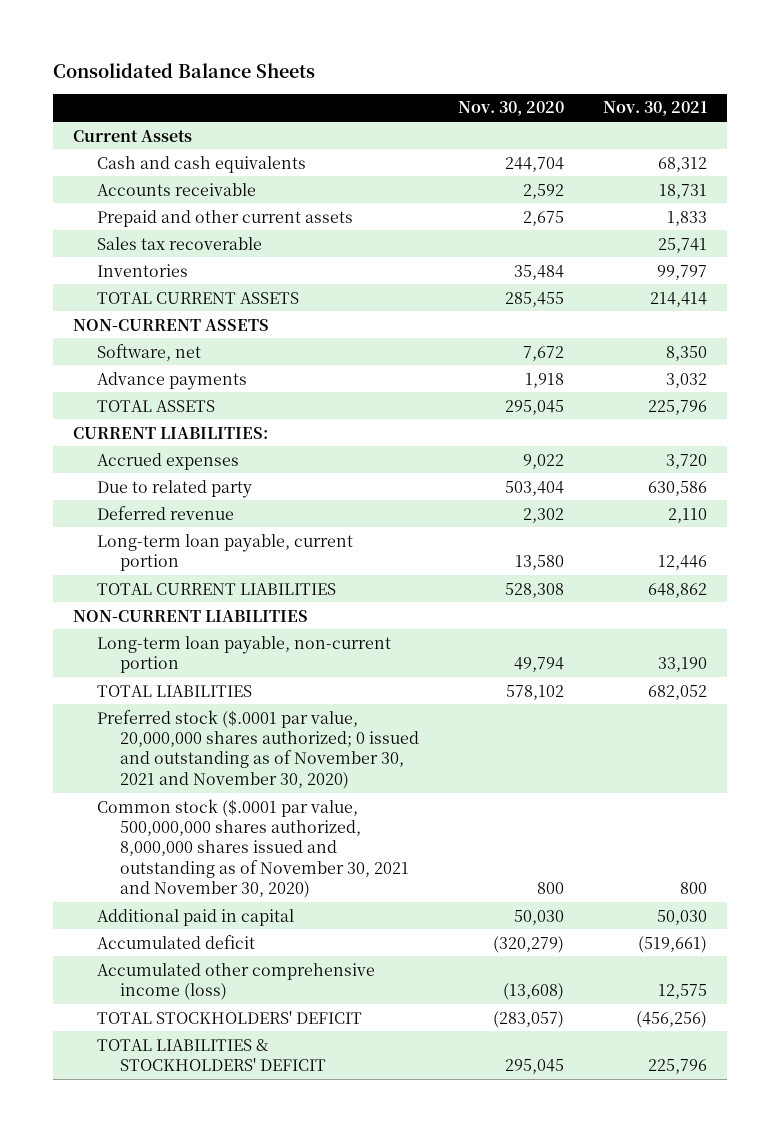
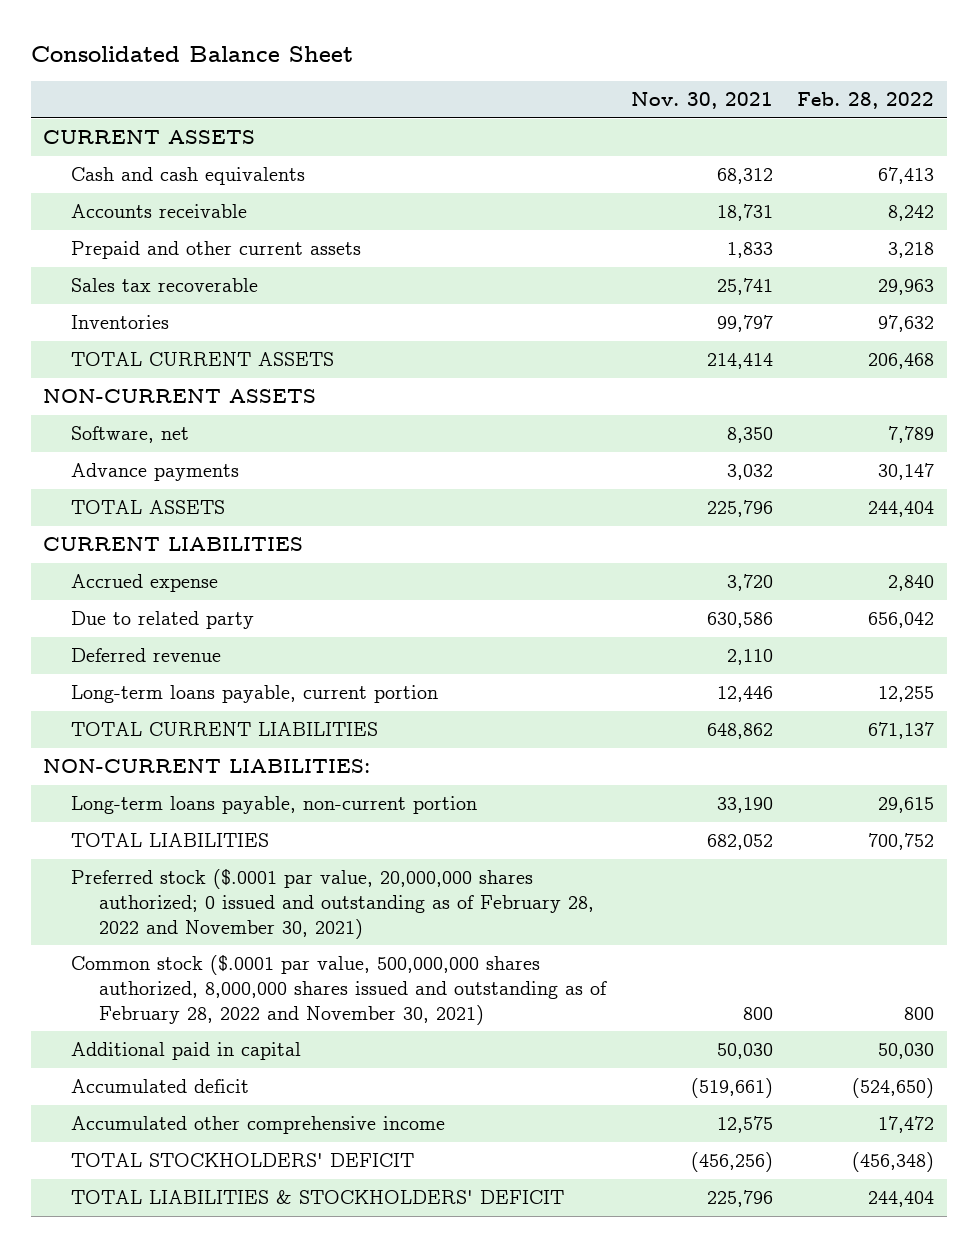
[53,62,316,78] Consolidated Balance Sheets -> [31,45,354,62] Consolidated Balance Sheet
[458,101,565,117] Nov. 30, 2020 -> none
none -> [797,92,935,110] Feb. 28, 2022
[72,129,192,142] Current Assets -> [43,130,256,145] CURRENT ASSETS
[72,426,268,439] CURRENT LIABILITIES: -> [43,537,304,552] CURRENT LIABILITIES
[96,452,239,470] Accrued expenses -> [71,574,219,593] Accrued expense
[96,533,353,572] Long-term loan payable, current portion -> [71,685,439,704] Long-term loans payable, current portion
[72,609,308,622] NON-CURRENT LIABILITIES -> [43,759,371,774] NON-CURRENT LIABILITIES:
[96,635,391,674] Long-term loan payable, non-current portion -> [71,796,478,815] Long-term loans payable, non-current portion
[96,709,420,789] Preferred stock ($.0001 par value, 20,000,000 shares authorized; 0 issued and outstanding as of November 30, 2021 and November 30, 2020) -> [71,869,595,939] Preferred stock ($.0001 par value, 20,000,000 shares authorized; 0 issued and outstanding as of February 28, 2022 and November 30, 2021)
[96,798,410,899] Common stock ($.0001 par value, 500,000,000 shares authorized, 8,000,000 shares issued and outstanding as of November 30, 2021 and November 30, 2020) -> [71,955,608,1025] Common stock ($.0001 par value, 500,000,000 shares authorized, 8,000,000 shares issued and outstanding as of February 28, 2022 and November 30, 2021)
[96,962,375,1001] Accumulated other comprehensive income (loss) -> [71,1116,446,1135] Accumulated other comprehensive income

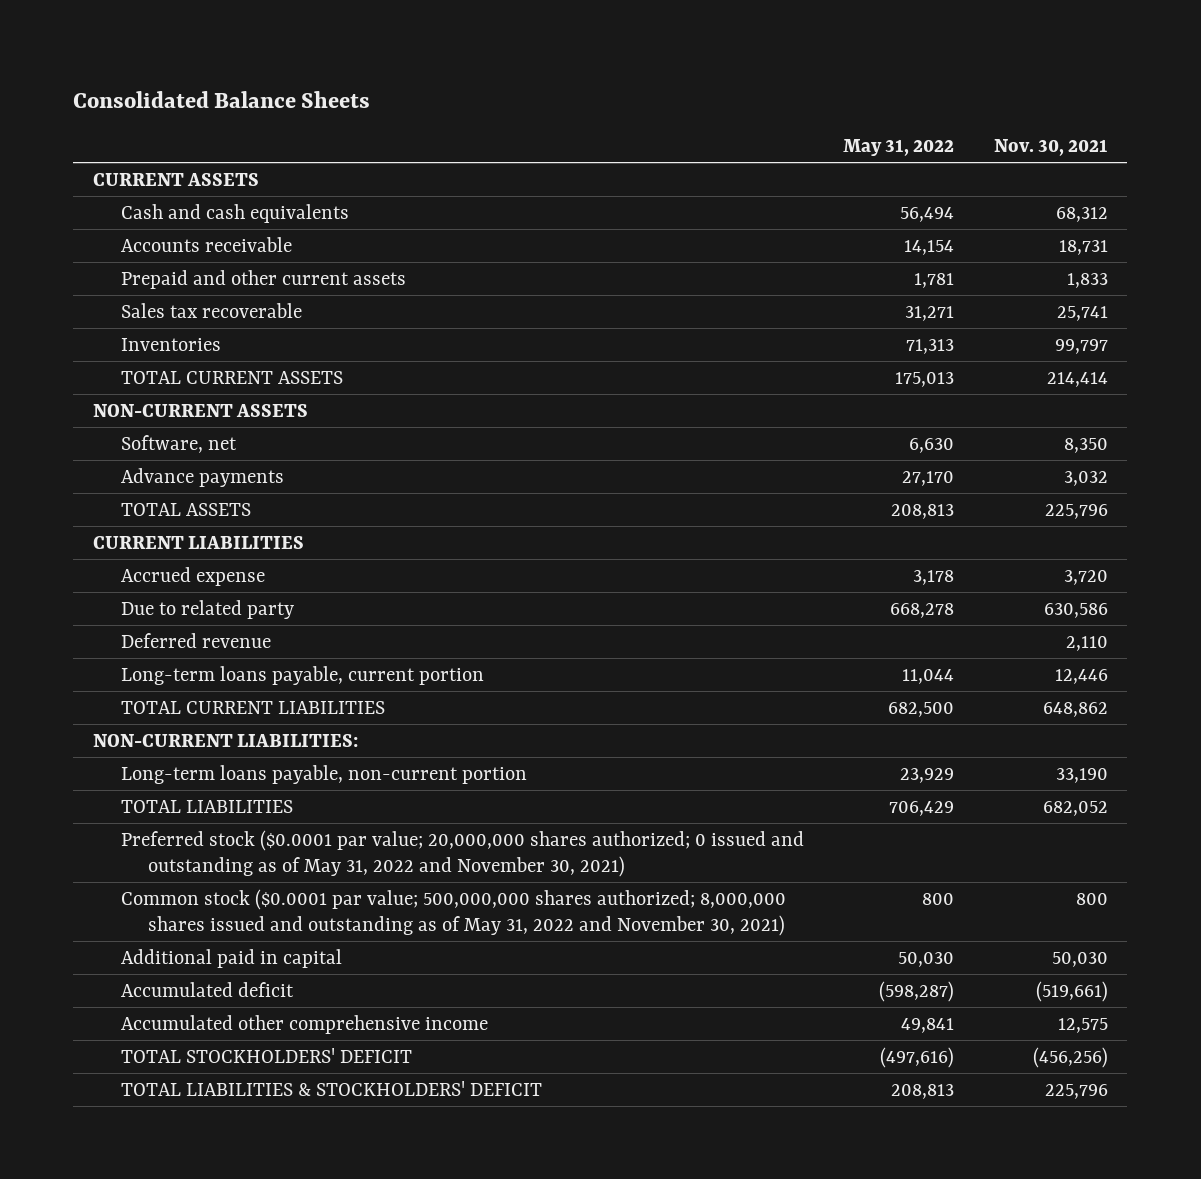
[31,45,354,62] Consolidated Balance Sheet -> [73,90,371,108] Consolidated Balance Sheets
[797,92,935,110] Feb. 28, 2022 -> none
none -> [843,139,955,157] May 31, 2022
[71,869,595,939] Preferred stock ($.0001 par value, 20,000,000 shares authorized; 0 issued and outstanding as of February 28, 2022 and November 30, 2021) -> [120,829,804,878] Preferred stock ($0.0001 par value; 20,000,000 shares authorized; 0 issued and outstanding as of May 31, 2022 and November 30, 2021)
[71,955,608,1025] Common stock ($.0001 par value, 500,000,000 shares authorized, 8,000,000 shares issued and outstanding as of February 28, 2022 and November 30, 2021) -> [120,888,786,937] Common stock ($0.0001 par value; 500,000,000 shares authorized; 8,000,000 shares issued and outstanding as of May 31, 2022 and November 30, 2021)

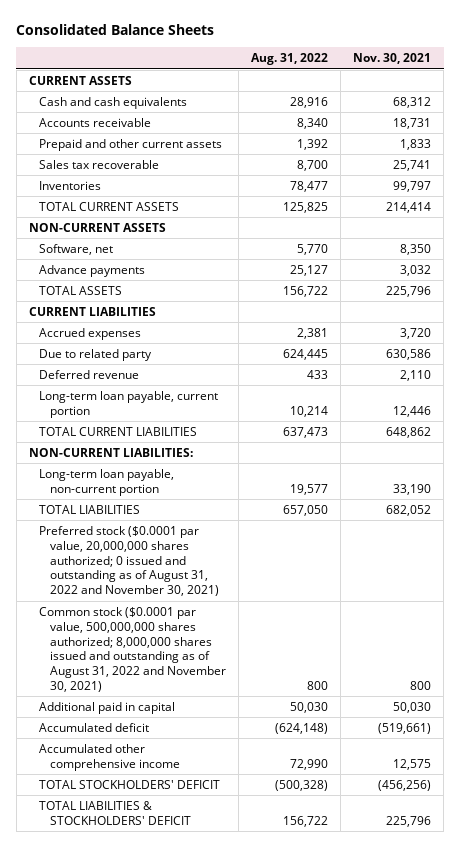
[843,139,955,157] May 31, 2022 -> none
none -> [250,53,328,66] Aug. 31, 2022
[120,566,265,586] Accrued expense -> [39,327,142,340] Accrued expenses
[120,665,484,685] Long-term loans payable, current portion -> [39,390,219,418] Long-term loan payable, current portion
[120,764,527,784] Long-term loans payable, non-current portion -> [39,468,175,496] Long-term loan payable, non-current portion
[120,829,804,878] Preferred stock ($0.0001 par value; 20,000,000 shares authorized; 0 issued and outstanding as of May 31, 2022 and November 30, 2021) -> [39,525,219,597] Preferred stock ($0.0001 par value, 20,000,000 shares authorized; 0 issued and outstanding as of August 31, 2022 and November 30, 2021)
[120,888,786,937] Common stock ($0.0001 par value; 500,000,000 shares authorized; 8,000,000 shares issued and outstanding as of May 31, 2022 and November 30, 2021) -> [39,606,226,692] Common stock ($0.0001 par value, 500,000,000 shares authorized; 8,000,000 shares issued and outstanding as of August 31, 2022 and November 30, 2021)

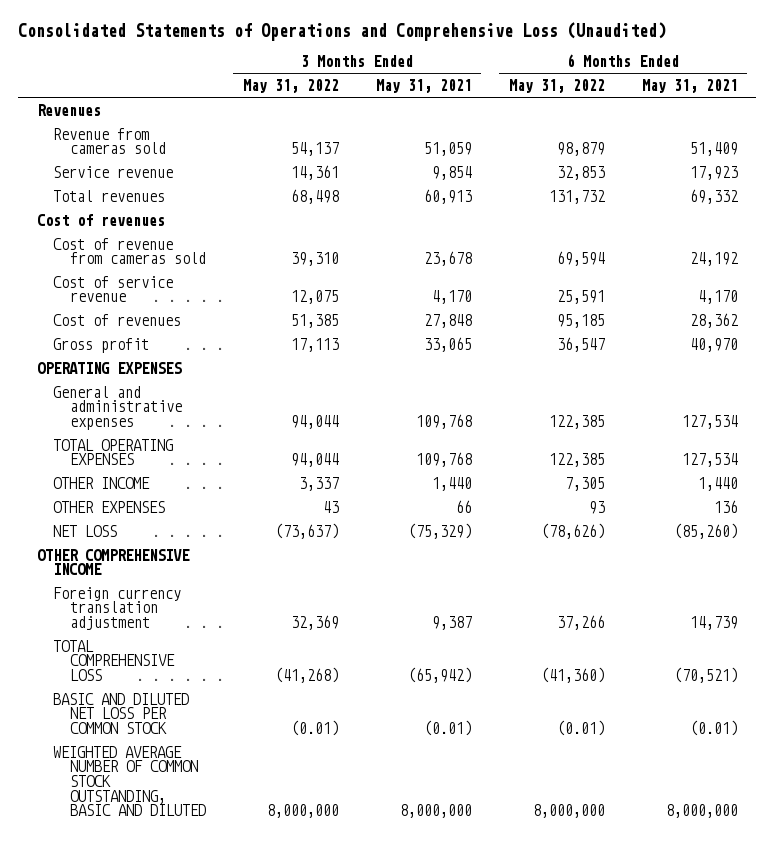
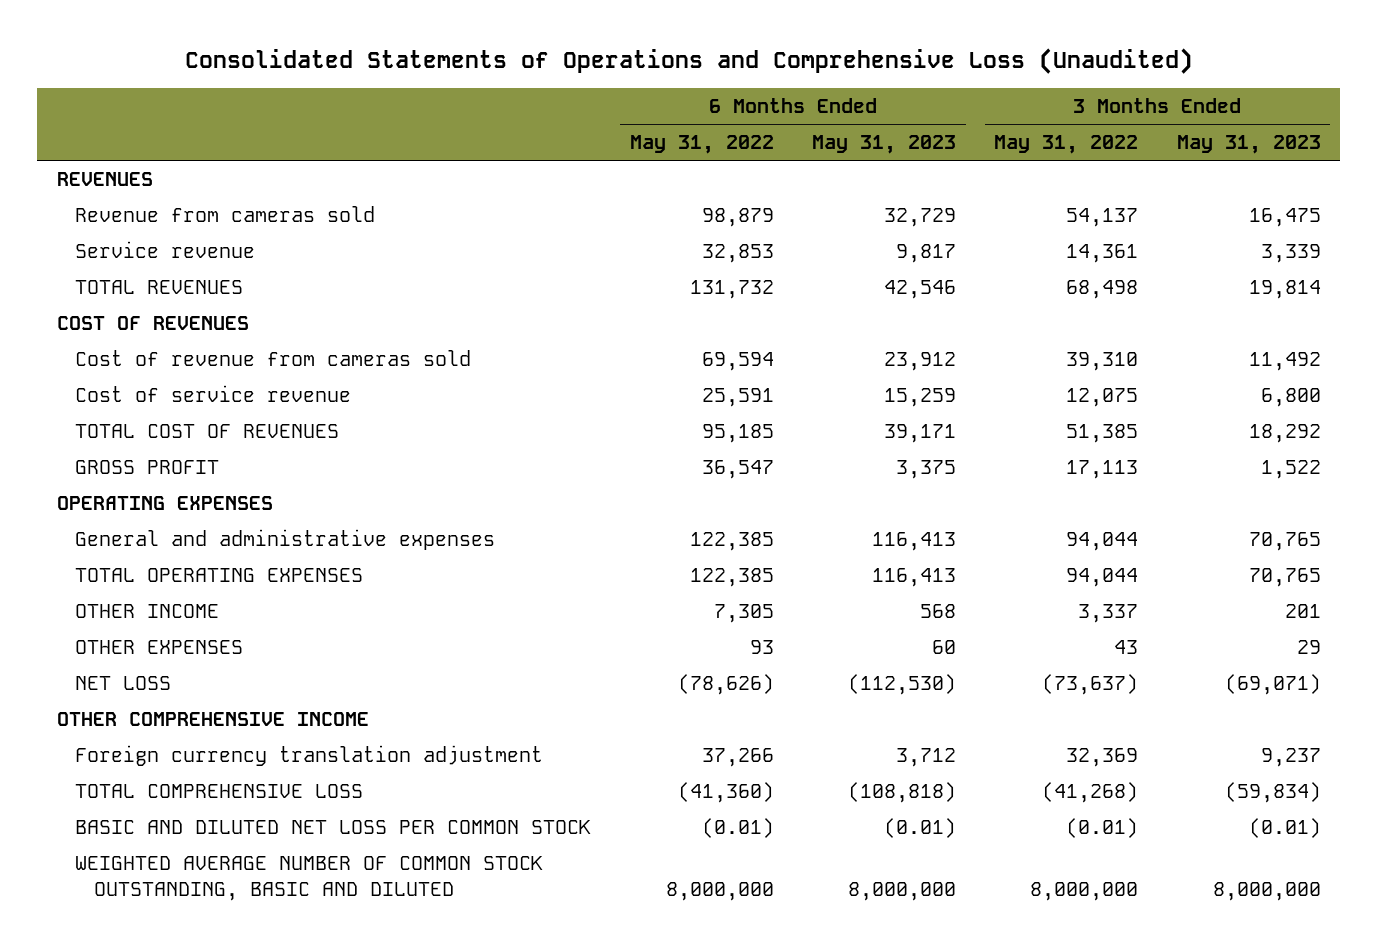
[375,78,472,93] May 31, 2021 -> none
[641,78,738,93] May 31, 2021 -> none
none -> [811,135,956,155] May 31, 2023
none -> [1176,135,1321,155] May 31, 2023
[36,103,101,116] Revenues -> [56,172,153,187] REVENUES
[53,189,166,202] Total revenues -> [75,280,244,295] TOTAL REVENUES
[36,213,165,226] Cost of revenues -> [56,316,249,331] COST OF REVENUES
[53,313,182,326] Cost of revenues -> [75,424,340,439] TOTAL COST OF REVENUES
[53,337,150,353] Gross profit -> [75,460,220,475] GROSS PROFIT

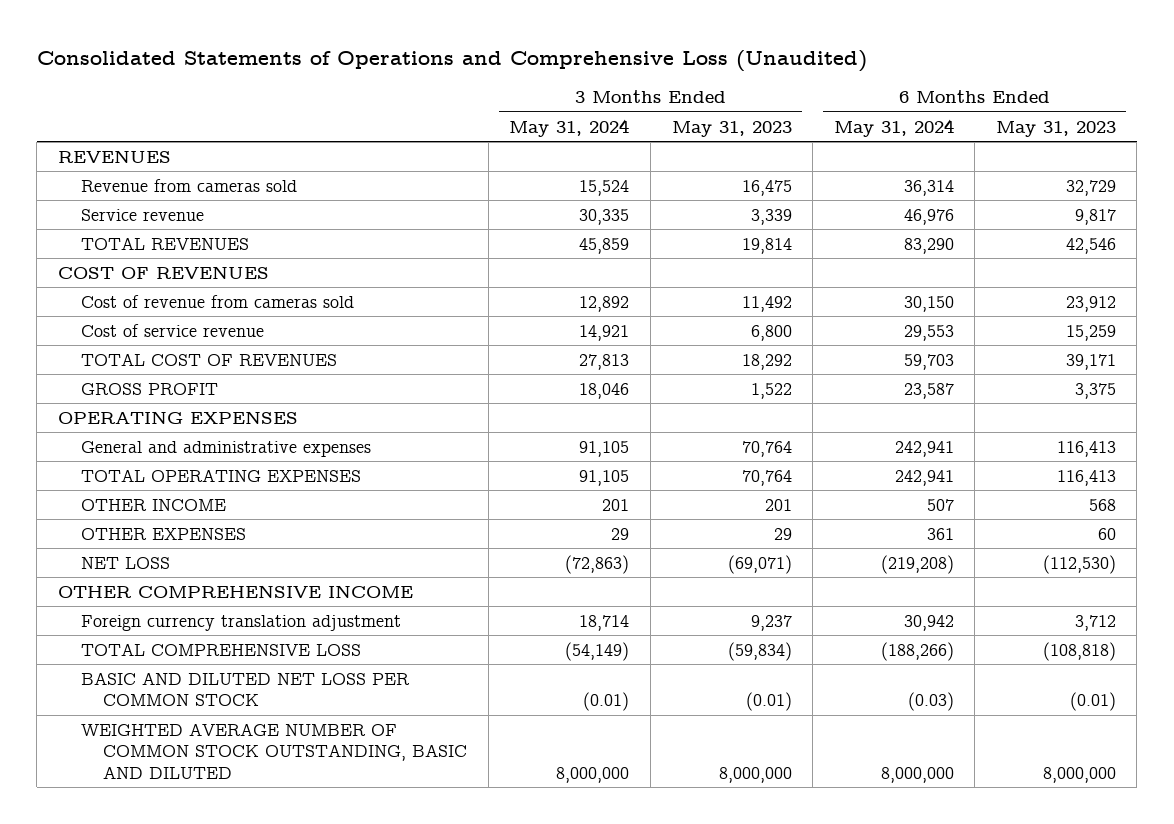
[629,135,774,155] May 31, 2022 -> none
[994,135,1139,155] May 31, 2022 -> none
none -> [509,118,630,137] May 31, 2024
none -> [833,118,954,137] May 31, 2024
[1248,532,1321,552] 70,765 -> [741,440,792,457] 70,764
[1248,568,1321,588] 70,765 -> [741,469,792,486] 70,764

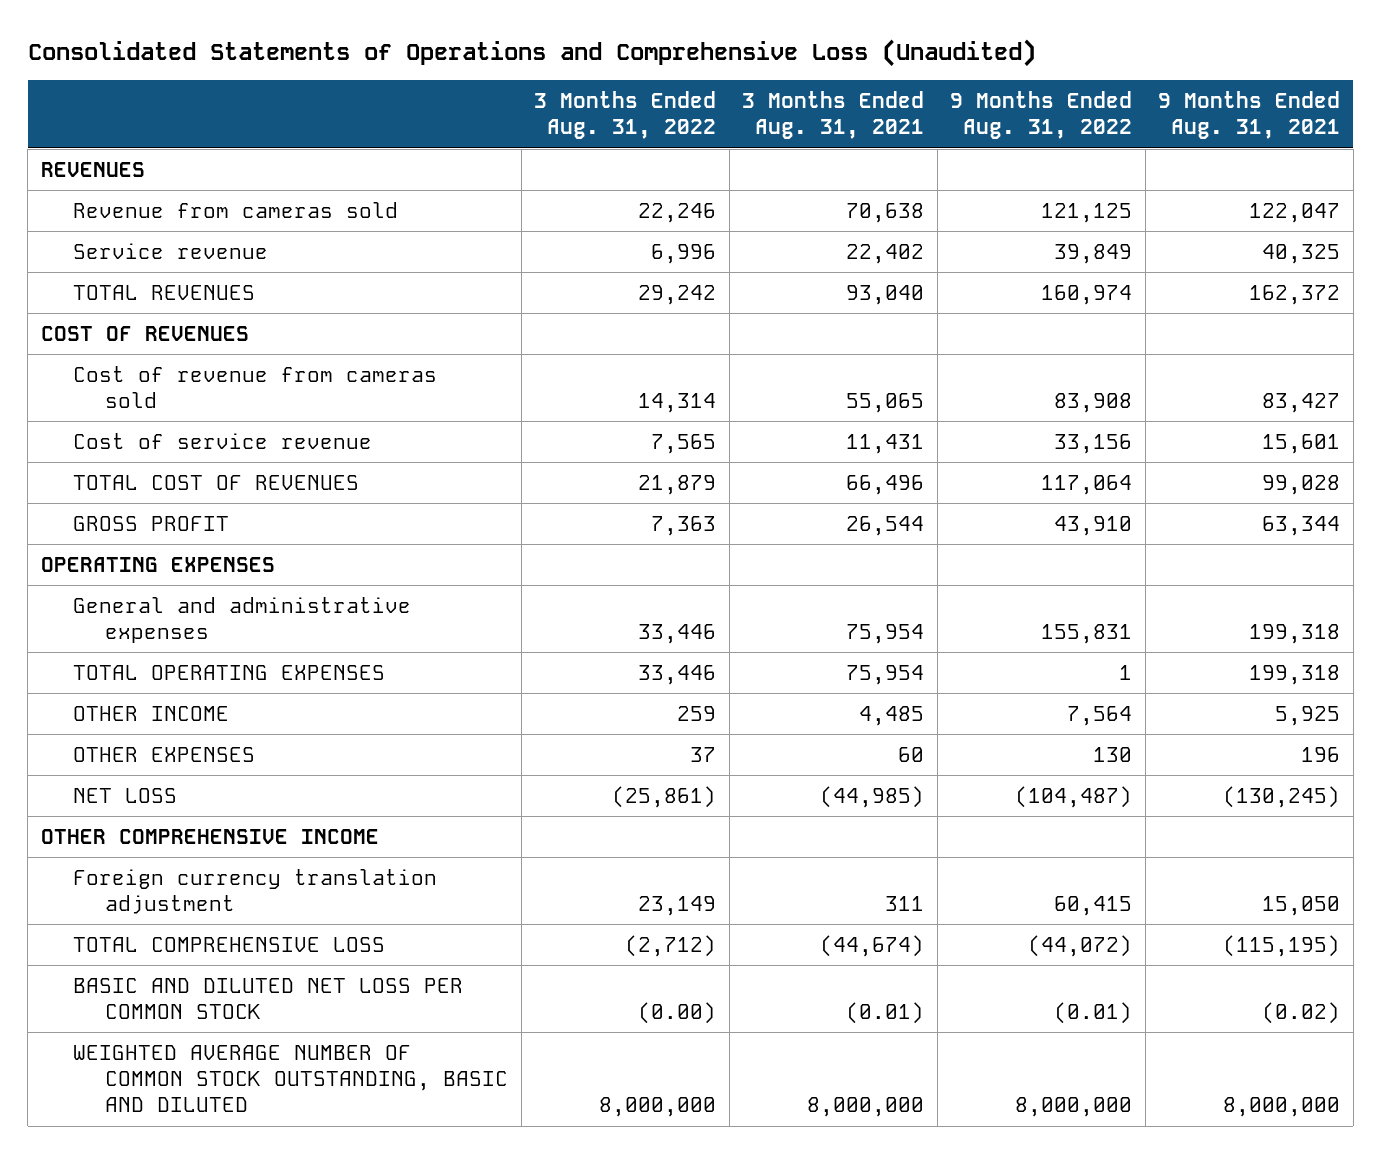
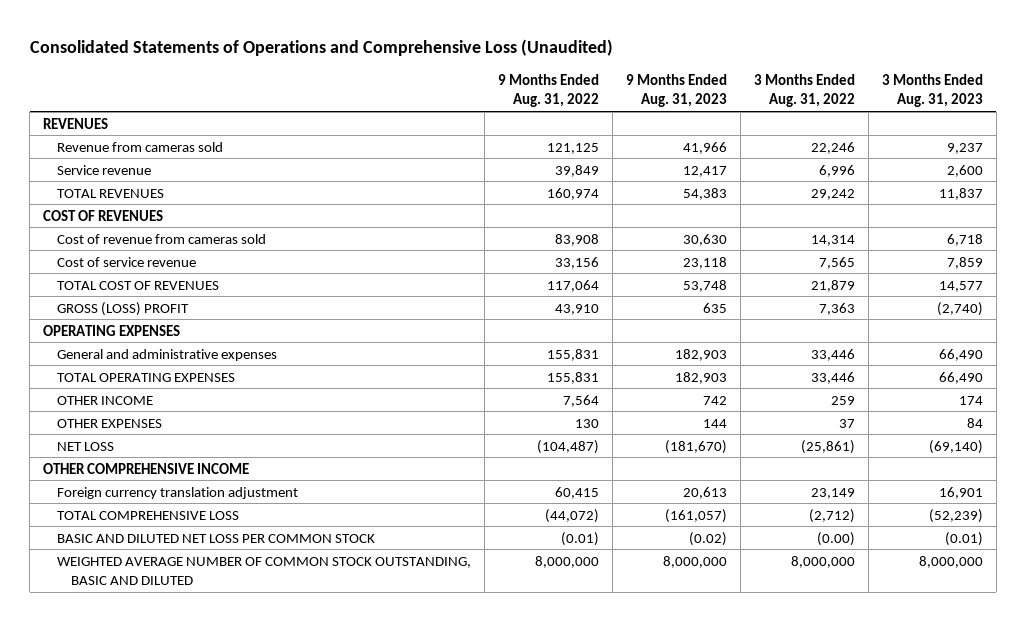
[742,91,925,140] 3 Months Ended Aug. 31, 2021 -> none
[1158,91,1341,140] 9 Months Ended Aug. 31, 2021 -> none
none -> [626,73,728,108] 9 Months Ended Aug. 31, 2023
none -> [881,73,983,108] 3 Months Ended Aug. 31, 2023
[72,515,229,531] GROSS PROFIT -> [57,301,190,316] GROSS (LOSS) PROFIT
[1119,664,1133,680] 1 -> [547,371,600,384] 155,831

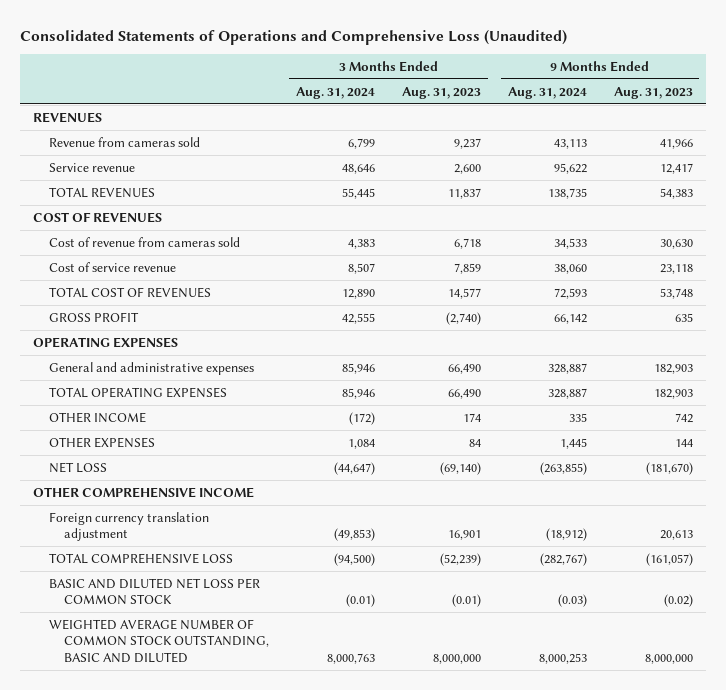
[498,73,600,108] 9 Months Ended Aug. 31, 2022 -> none
[753,73,855,108] 3 Months Ended Aug. 31, 2022 -> none
none -> [296,86,376,99] Aug. 31, 2024
none -> [507,86,587,99] Aug. 31, 2024
[57,301,190,316] GROSS (LOSS) PROFIT -> [48,311,139,322] GROSS PROFIT

